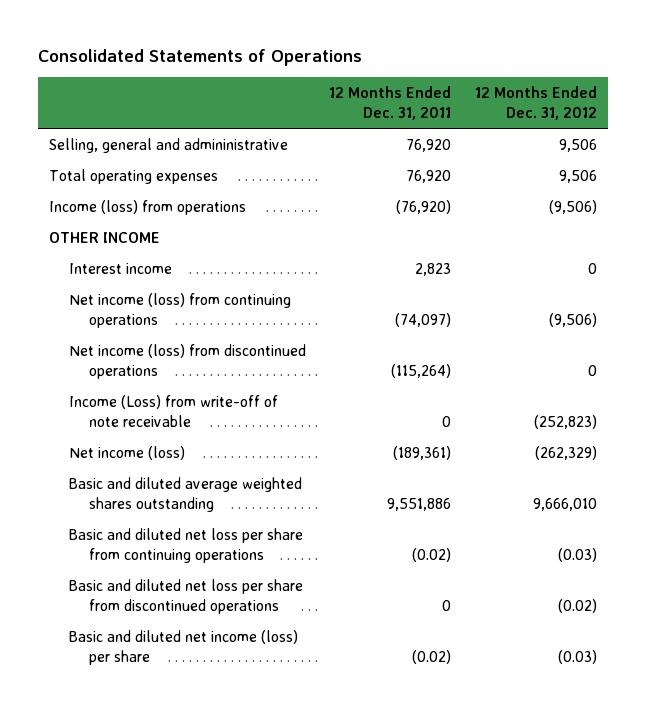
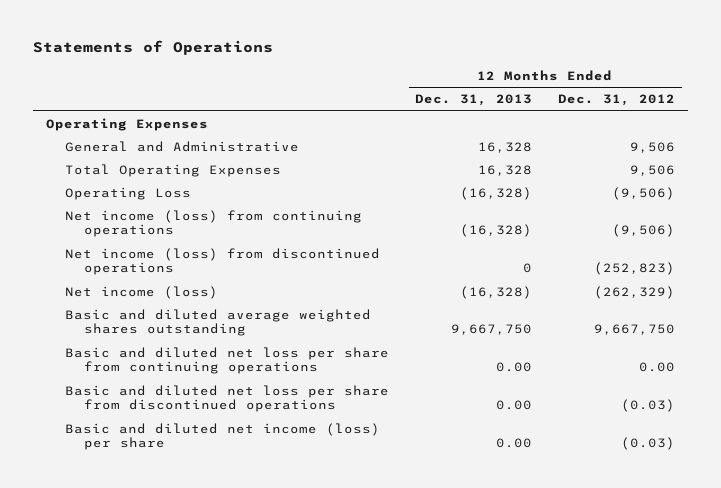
[37,48,362,66] Consolidated Statements of Operations -> [33,39,274,55] Statements of Operations
[329,85,452,120] 12 Months Ended Dec. 31, 2011 -> none
none -> [415,94,533,107] Dec. 31, 2013
[49,231,161,243] OTHER INCOME -> none
[69,262,173,274] Interest income -> none
none -> [46,117,209,131] Operating Expenses
[49,137,289,153] Selling, general and admininistrative -> [65,140,300,152] General and Administrative
[49,168,219,184] Total operating expenses -> [65,163,282,177] Total Operating Expenses
[49,199,247,215] Income (loss) from operations -> [65,186,192,200] Operating Loss
[69,394,279,427] Income (Loss) from write-off of note receivable -> none
[587,364,597,376] 0 -> [594,262,676,276] (252,823)
[532,497,597,511] 9,666,010 -> [594,324,676,336] 9,667,750
[557,547,597,562] (0.03) -> [639,362,676,373] 0.00
[557,598,597,613] (0.02) -> [621,399,676,413] (0.03)

